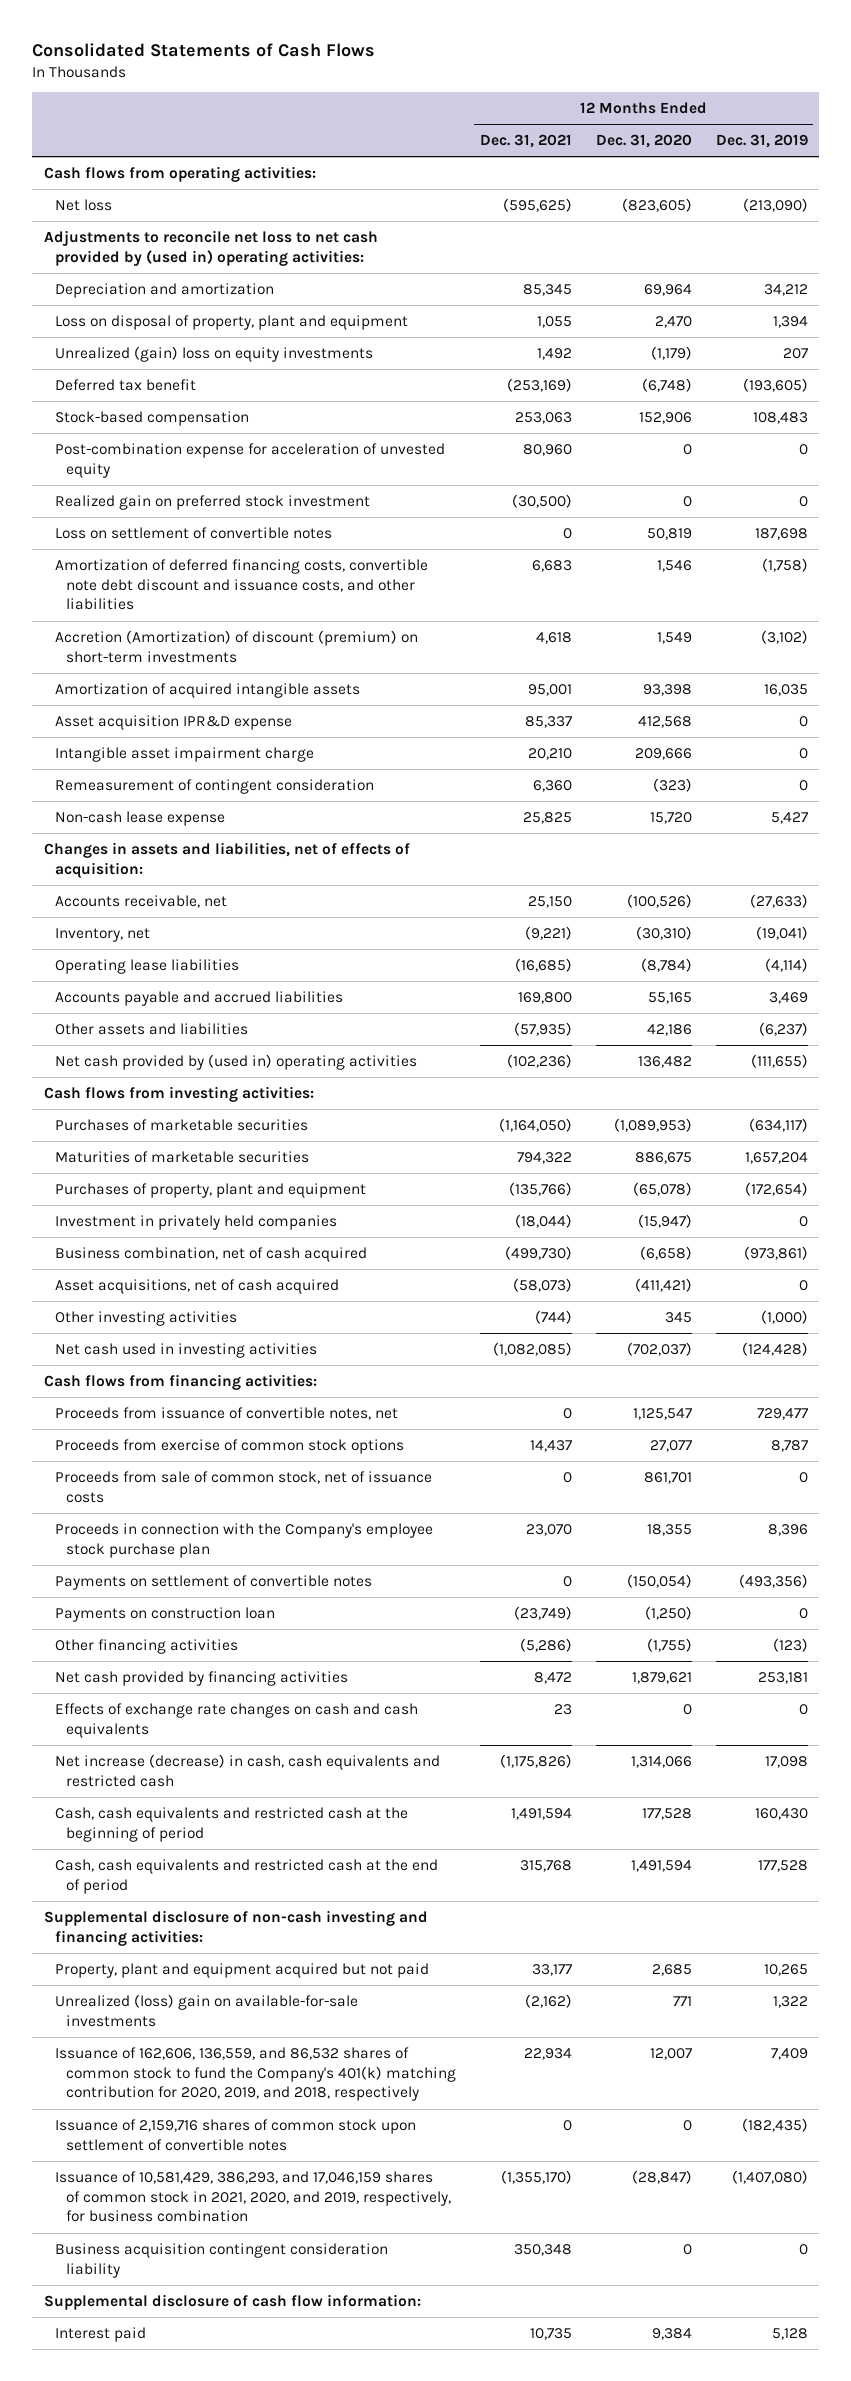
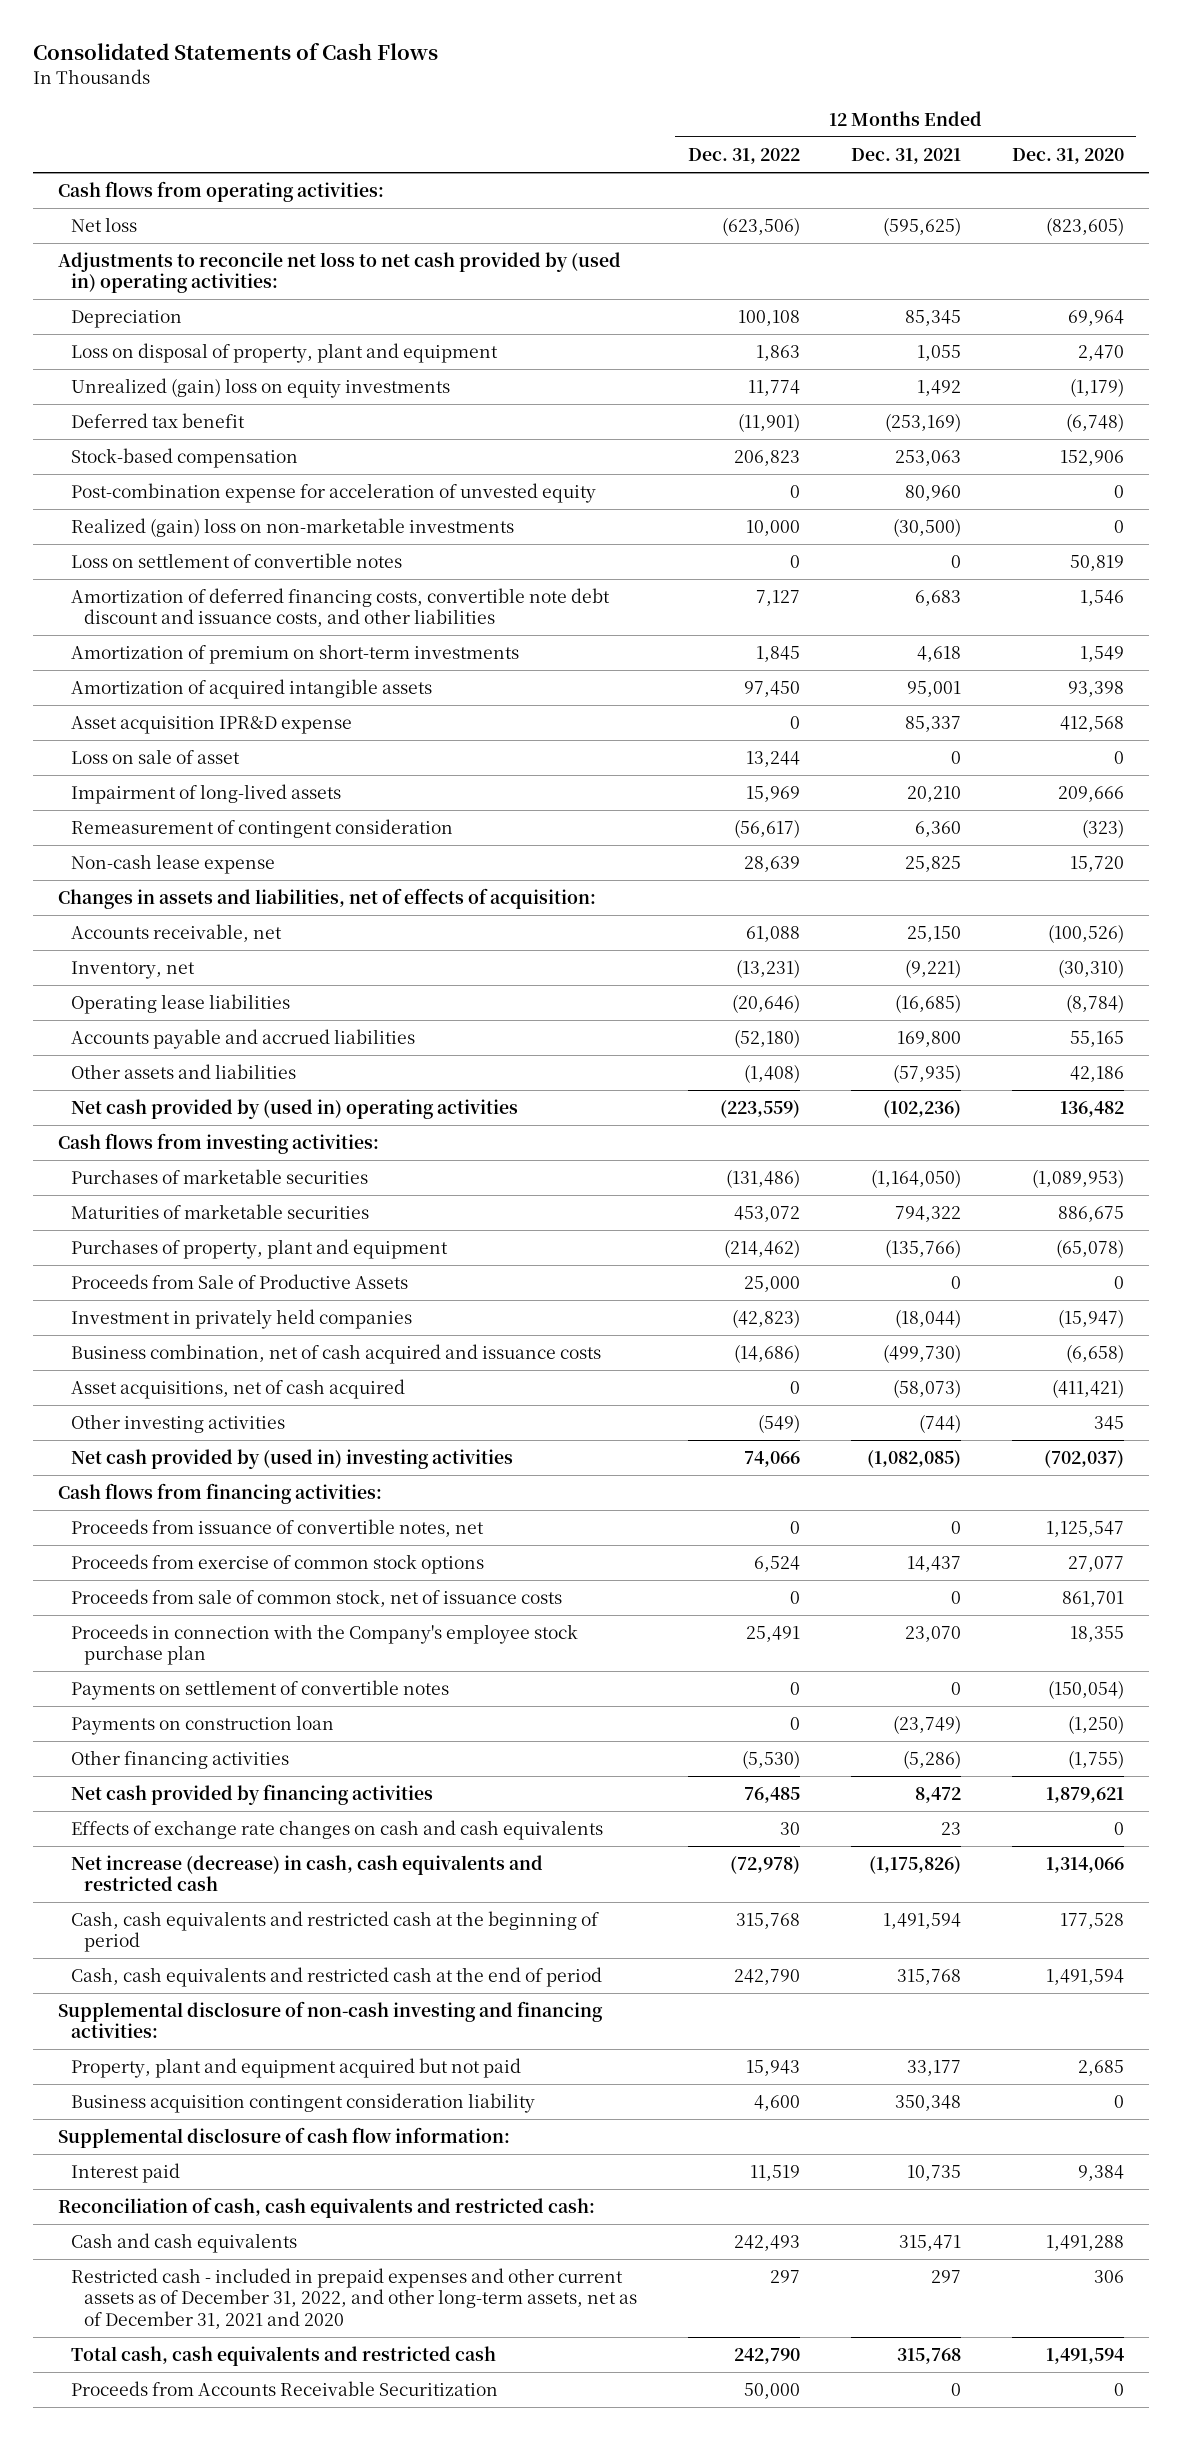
[715,134,808,149] Dec. 31, 2019 -> none
none -> [687,147,800,164] Dec. 31, 2022
[55,282,275,298] Depreciation and amortization -> [70,309,182,328] Depreciation
[55,494,371,510] Realized gain on preferred stock investment -> none
none -> [70,517,514,537] Realized (gain) loss on non-marketable investments
[55,629,419,663] Accretion (Amortization) of discount (premium) on short-term investments -> [70,643,519,664] Amortization of premium on short-term investments
none -> [70,748,240,764] Loss on sale of asset
[55,746,315,762] Intangible asset impairment charge -> [70,783,341,804] Impairment of long-lived assets
none -> [70,1273,408,1289] Proceeds from Sale of Productive Assets
[55,1246,368,1262] Business combination, net of cash acquired -> [70,1343,601,1364] Business combination, net of cash acquired and issuance costs
[55,1342,318,1358] Net cash used in investing activities -> [70,1448,513,1469] Net cash provided by (used in) investing activities
[55,1993,359,2027] Unrealized (loss) gain on available-for-sale investments -> none
[55,2046,457,2102] Issuance of 162,606, 136,559, and 86,532 shares of common stock to fund the Company's 401(k) matching contribution for 2020, 2019, and 2018, respectively -> none
[55,2118,417,2151] Issuance of 2,159,716 shares of common stock upon settlement of convertible notes -> none
[55,2170,452,2223] Issuance of 10,581,429, 386,293, and 17,046,159 shares of common stock in 2021, 2020, and 2019, respectively, for business combination -> none
none -> [58,2196,596,2218] Reconciliation of cash, cash equivalents and restricted cash:
none -> [70,2232,297,2253] Cash and cash equivalents
none -> [70,2267,637,2329] Restricted cash - included in prepaid expenses and other current assets as of December 31, 2022, and other long-term assets, net as of December 31, 2021 and 2020
none -> [70,2345,496,2366] Total cash, cash equivalents and restricted cash
none -> [70,2380,498,2396] Proceeds from Accounts Receivable Securitization

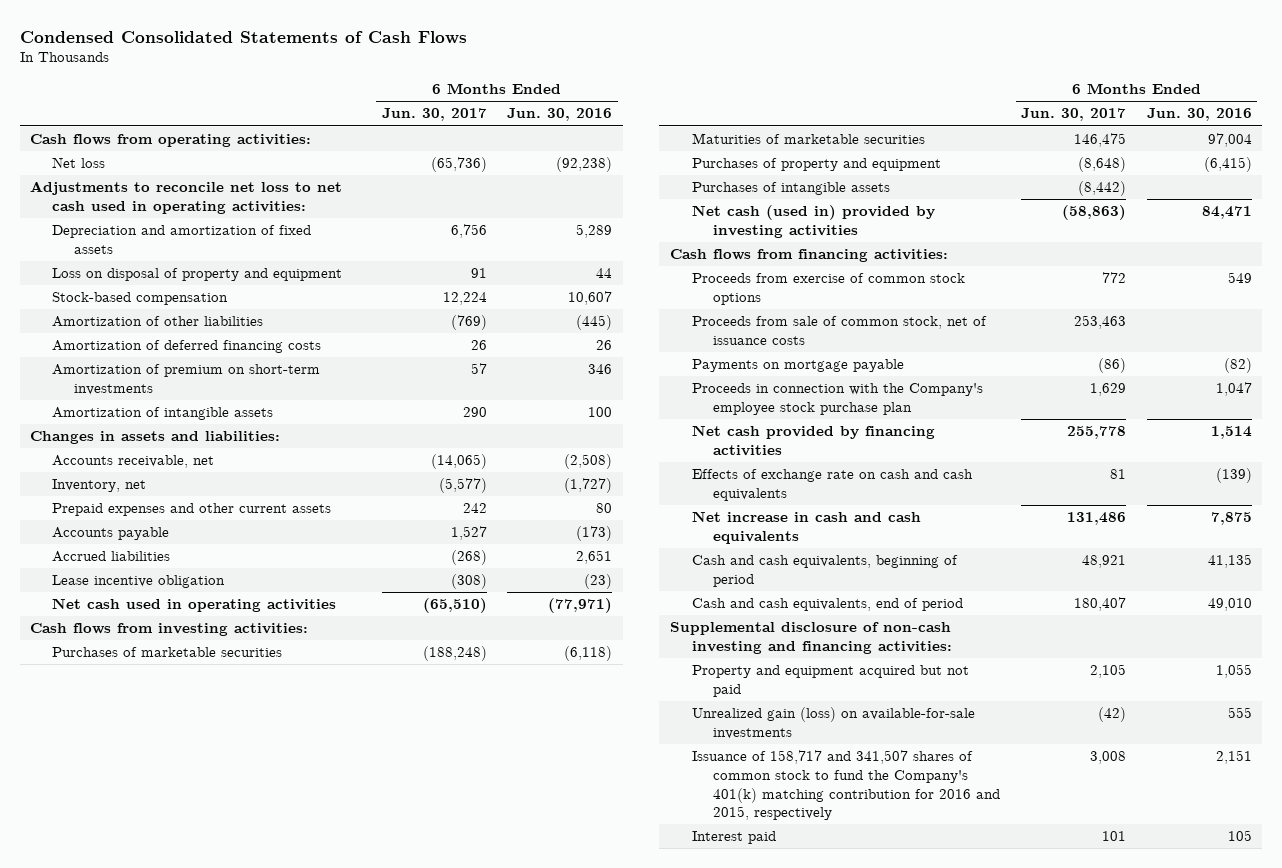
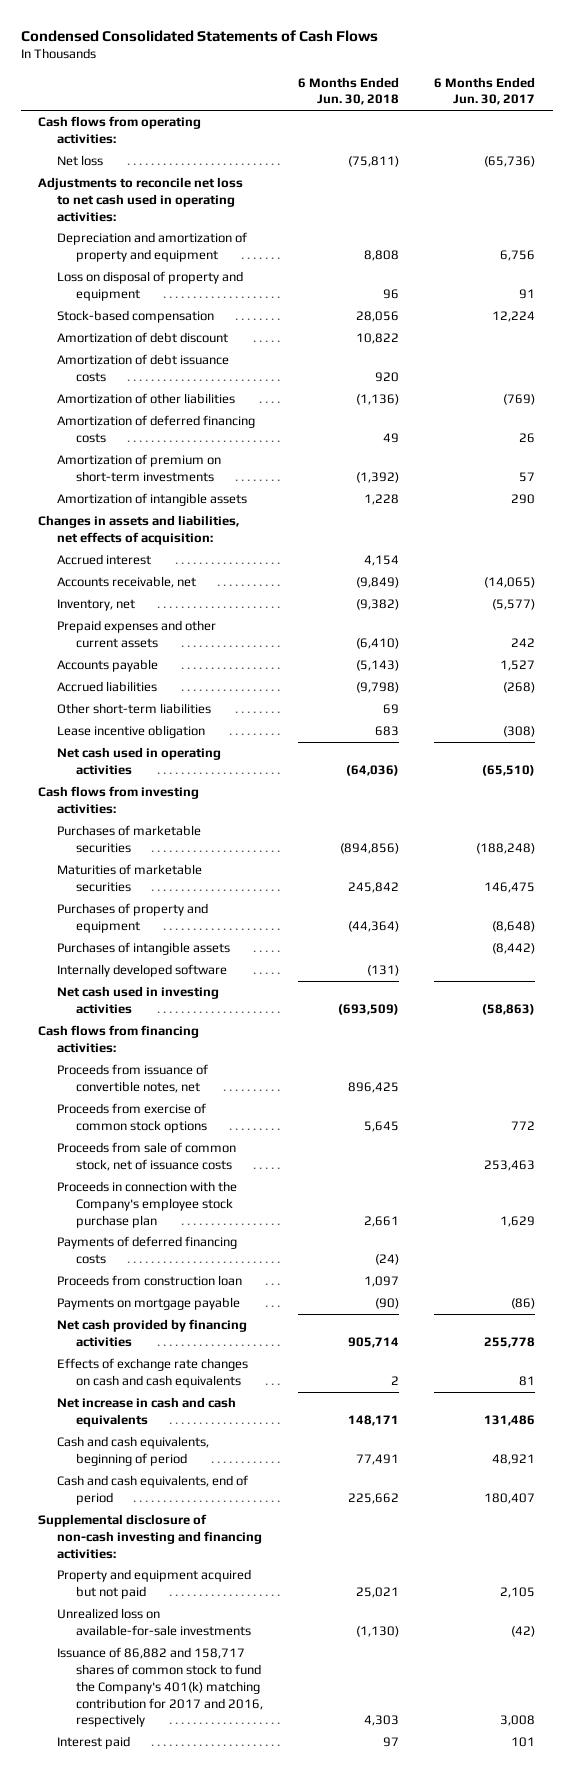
[507,108,613,122] Jun. 30, 2016 -> none
none -> [298,76,400,106] 6 Months Ended Jun. 30, 2018
[52,225,312,254] Depreciation and amortization of fixed assets -> [56,232,247,262] Depreciation and amortization of property and equipment
none -> [56,332,228,344] Amortization of debt discount
none -> [56,354,229,382] Amortization of debt issuance costs
[30,431,281,445] Changes in assets and liabilities: -> [38,515,240,545] Changes in assets and liabilities, net effects of acquisition:
none -> [56,554,151,566] Accrued interest
none -> [56,703,211,715] Other short-term liabilities
none -> [56,964,227,978] Internally developed software
[691,205,935,238] Net cash (used in) provided by investing activities -> [56,986,219,1014] Net cash used in investing activities
none -> [56,1064,208,1093] Proceeds from issuance of convertible notes, net
none -> [56,1236,237,1264] Payments of deferred financing costs
none -> [56,1275,242,1287] Proceeds from construction loan
[691,359,904,373] Payments on mortgage payable -> [56,1297,240,1311] Payments on mortgage payable
[691,469,973,501] Effects of exchange rate on cash and cash equivalents -> [56,1358,248,1388] Effects of exchange rate changes on cash and cash equivalents
[691,707,975,739] Unrealized gain (loss) on available-for-sale investments -> [56,1608,251,1636] Unrealized loss on available-for-sale investments
[691,750,1001,821] Issuance of 158,717 and 341,507 shares of common stock to fund the Company's 401(k) matching contribution for 2016 and 2015, respectively -> [56,1647,263,1728] Issuance of 86,882 and 158,717 shares of common stock to fund the Company's 401(k) matching contribution for 2017 and 2016, respectively

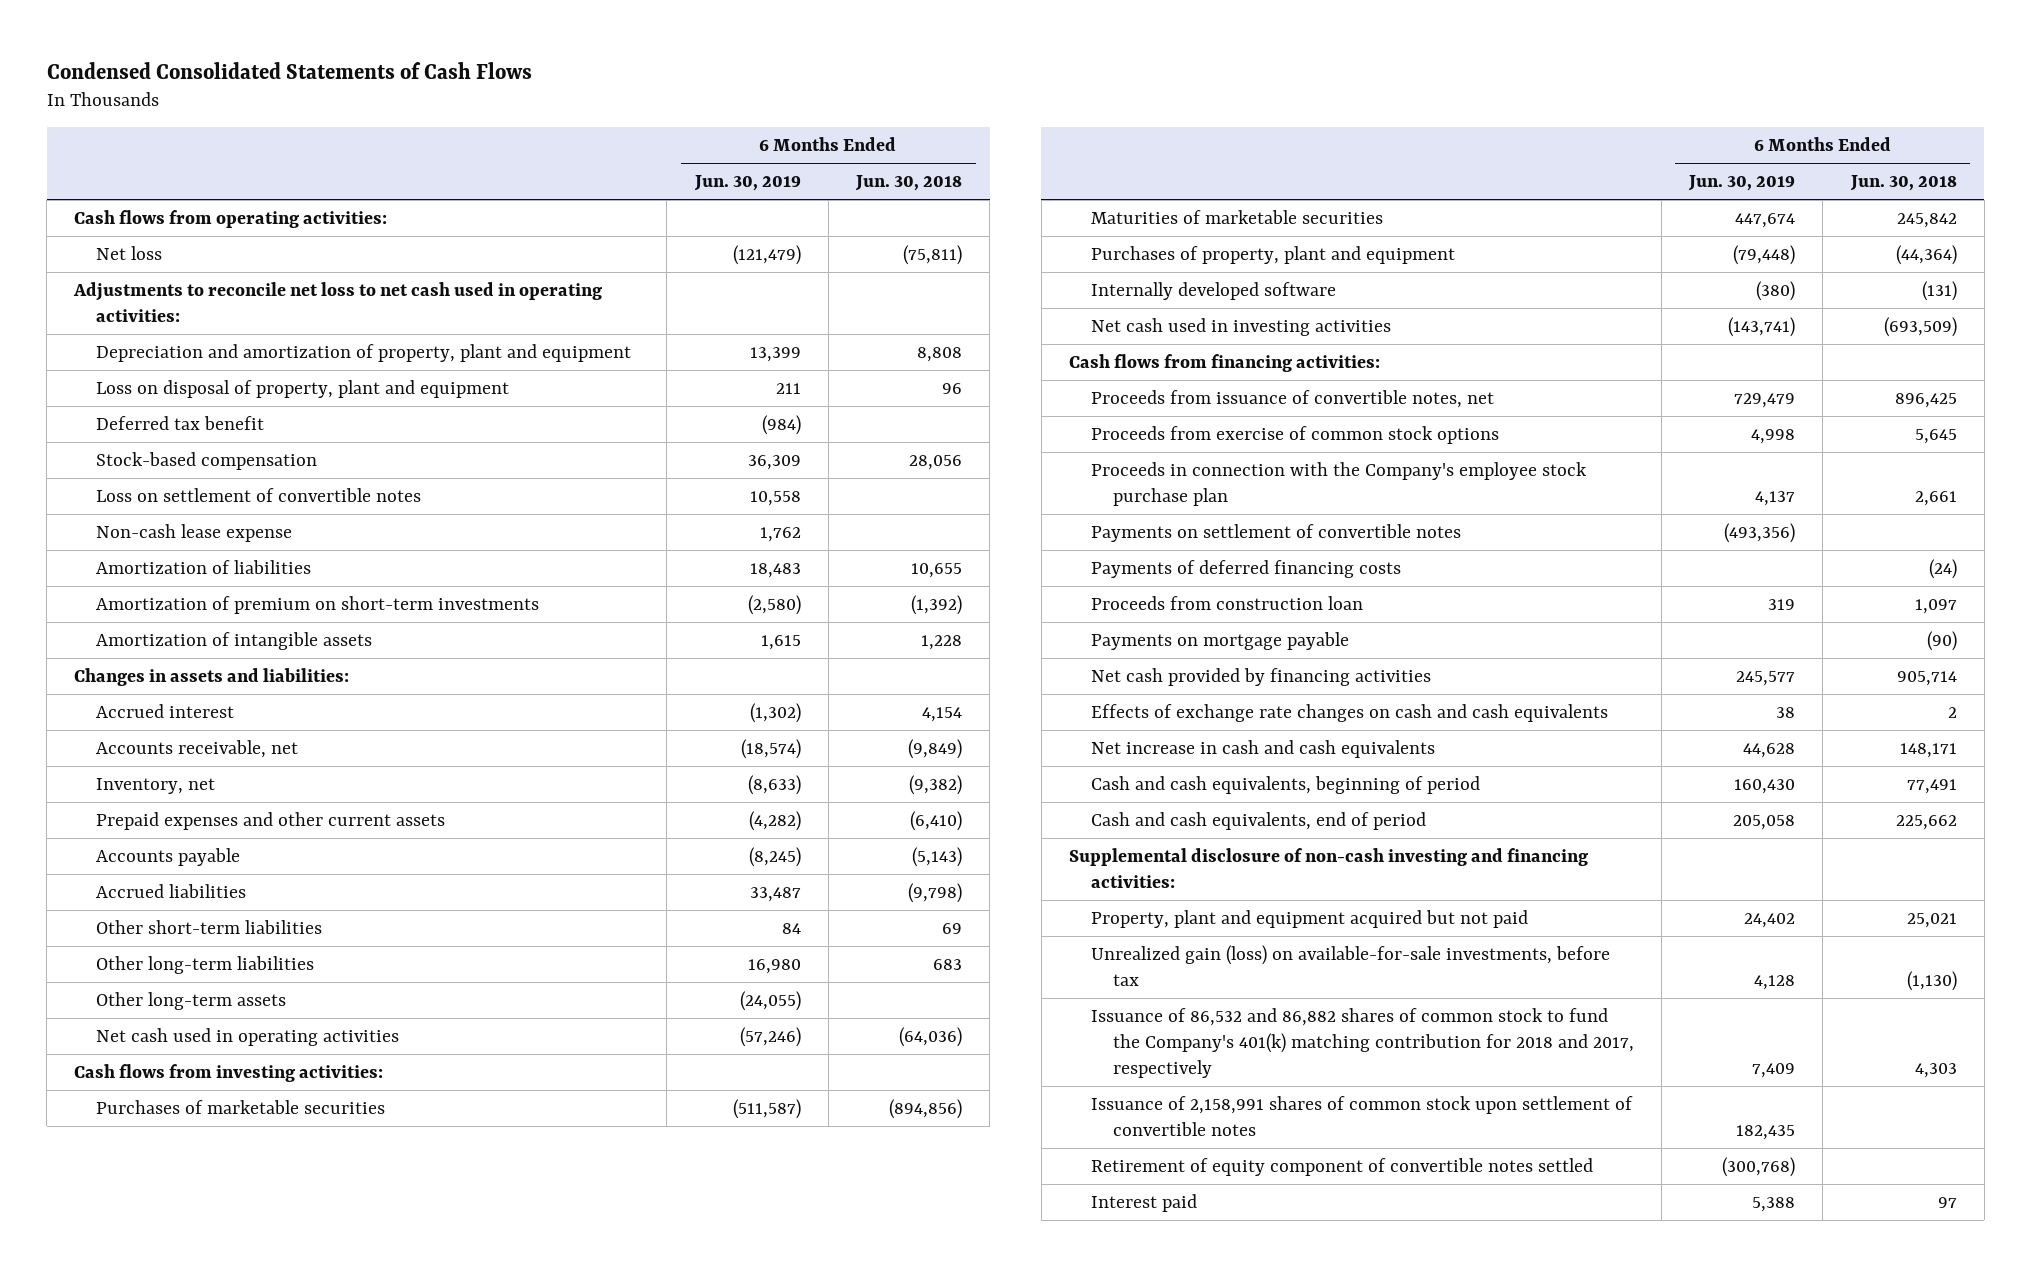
[434,76,536,106] 6 Months Ended Jun. 30, 2017 -> none
none -> [693,174,801,191] Jun. 30, 2019
[56,232,247,262] Depreciation and amortization of property and equipment -> [96,343,632,362] Depreciation and amortization of property, plant and equipment
[56,271,243,301] Loss on disposal of property and equipment -> [96,379,510,398] Loss on disposal of property, plant and equipment
none -> [96,415,265,430] Deferred tax benefit
[56,332,228,344] Amortization of debt discount -> none
[56,354,229,382] Amortization of debt issuance costs -> none
[56,415,255,443] Amortization of deferred financing costs -> none
none -> [96,487,422,502] Loss on settlement of convertible notes
none -> [96,523,293,542] Non-cash lease expense
[56,393,235,405] Amortization of other liabilities -> [96,559,312,574] Amortization of liabilities
[356,394,400,406] (1,136) -> [910,562,962,578] 10,655
[38,515,240,545] Changes in assets and liabilities, net effects of acquisition: -> [74,667,350,686] Changes in assets and liabilities:
[56,725,205,739] Lease incentive obligation -> [96,955,315,974] Other long-term liabilities
none -> [96,991,287,1010] Other long-term assets
[56,942,230,956] Purchases of intangible assets -> none
[56,903,208,933] Purchases of property and equipment -> [1090,245,1455,264] Purchases of property, plant and equipment
[56,1142,236,1171] Proceeds from sale of common stock, net of issuance costs -> none
none -> [1090,523,1461,542] Payments on settlement of convertible notes
[56,1569,251,1599] Property and equipment acquired but not paid -> [1090,909,1528,928] Property, plant and equipment acquired but not paid
[56,1608,251,1636] Unrealized loss on available-for-sale investments -> [1090,944,1610,986] Unrealized gain (loss) on available-for-sale investments, before tax
[56,1647,263,1728] Issuance of 86,882 and 158,717 shares of common stock to fund the Company's 401(k) matching contribution for 2017 and 2016, respectively -> [1090,1007,1634,1078] Issuance of 86,532 and 86,882 shares of common stock to fund the Company's 401(k) matching contribution for 2018 and 2017, respectively
none -> [1090,1095,1633,1136] Issuance of 2,158,991 shares of common stock upon settlement of convertible notes
none -> [1090,1157,1593,1176] Retirement of equity component of convertible notes settled

